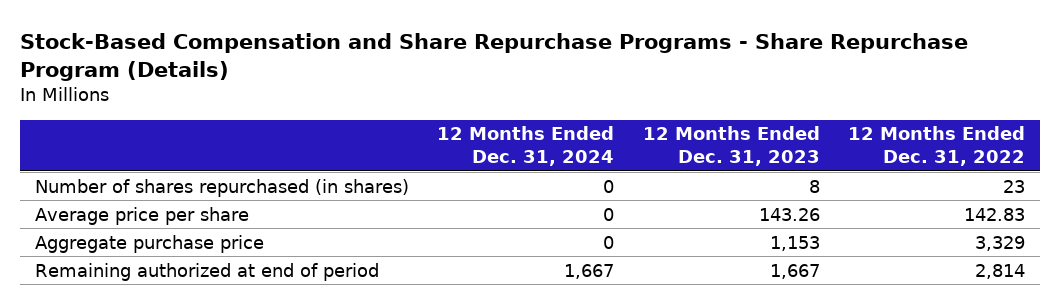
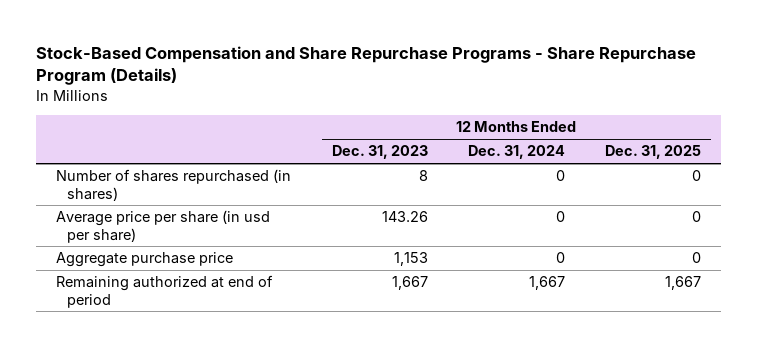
[848,126,1026,167] 12 Months Ended Dec. 31, 2022 -> none
none -> [605,145,702,160] Dec. 31, 2025
[34,206,249,225] Average price per share -> [56,210,271,243] Average price per share (in usd per share)

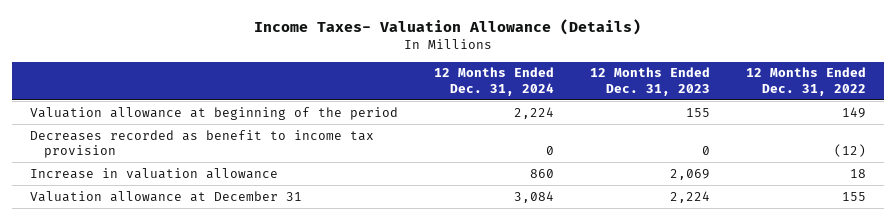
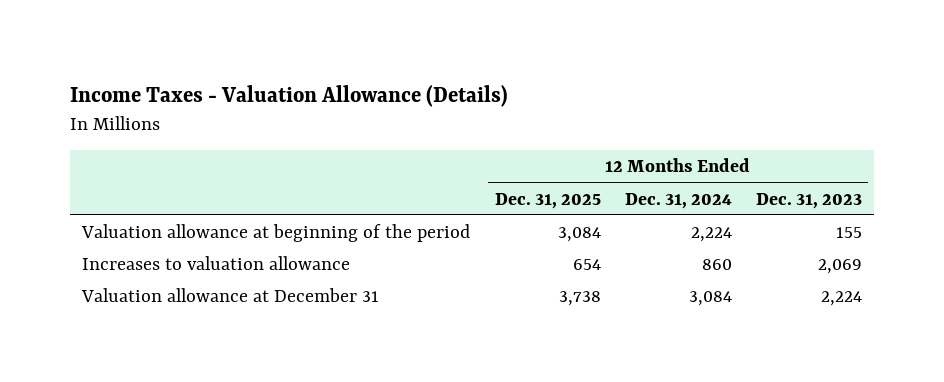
[253,18,641,35] Income Taxes- Valuation Allowance (Details) -> [70,85,509,108] Income Taxes - Valuation Allowance (Details)
[745,67,866,96] 12 Months Ended Dec. 31, 2022 -> none
none -> [494,192,601,209] Dec. 31, 2025
[30,129,375,159] Decreases recorded as benefit to income tax provision -> none
[30,167,279,179] Increase in valuation allowance -> [82,256,351,271] Increases to valuation allowance

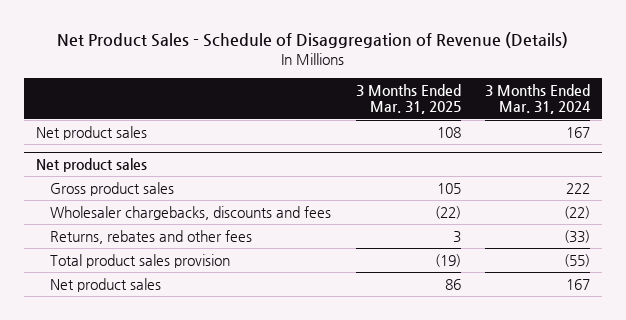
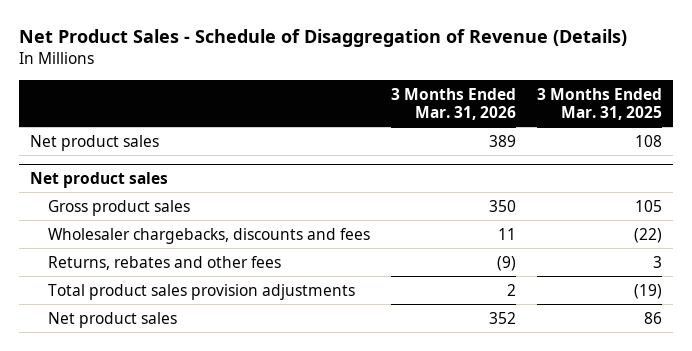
[484,84,591,115] 3 Months Ended Mar. 31, 2024 -> none
none -> [391,87,517,120] 3 Months Ended Mar. 31, 2026
[50,254,231,269] Total product sales provision -> [48,283,356,300] Total product sales provision adjustments

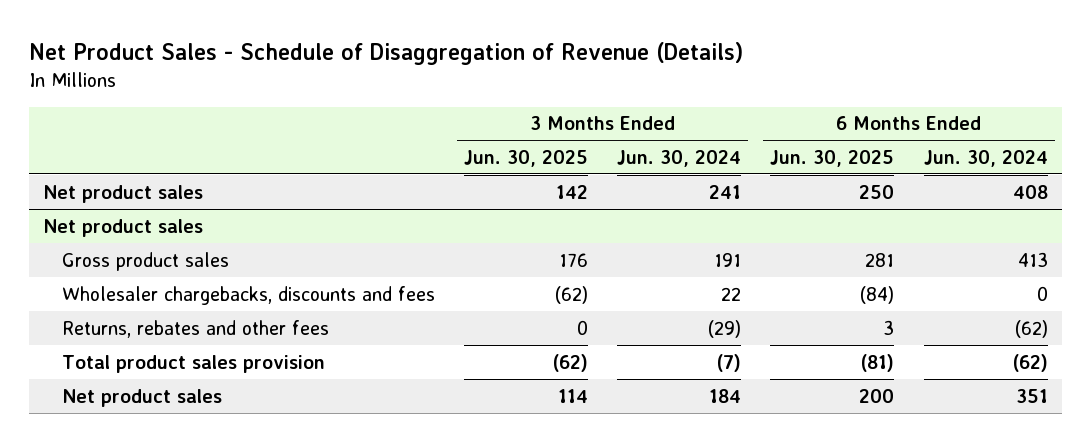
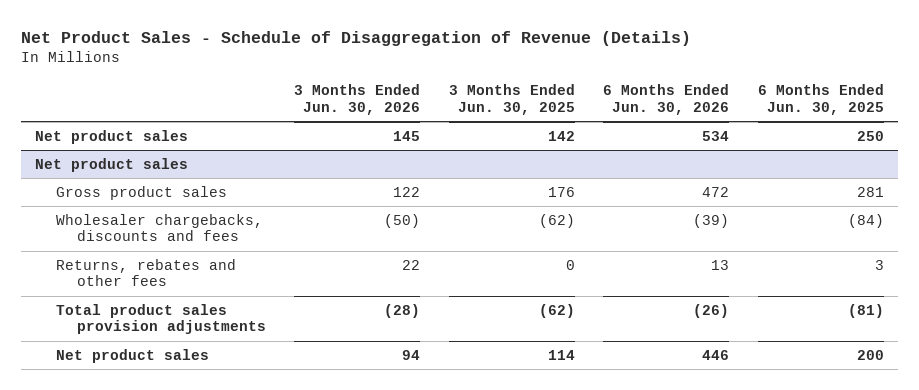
[617,149,742,167] Jun. 30, 2024 -> none
[923,149,1048,167] Jun. 30, 2024 -> none
none -> [294,83,421,115] 3 Months Ended Jun. 30, 2026
none -> [603,83,730,115] 6 Months Ended Jun. 30, 2026
[61,354,325,373] Total product sales provision -> [55,303,267,335] Total product sales provision adjustments

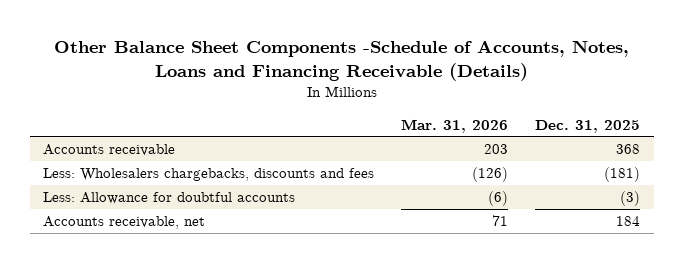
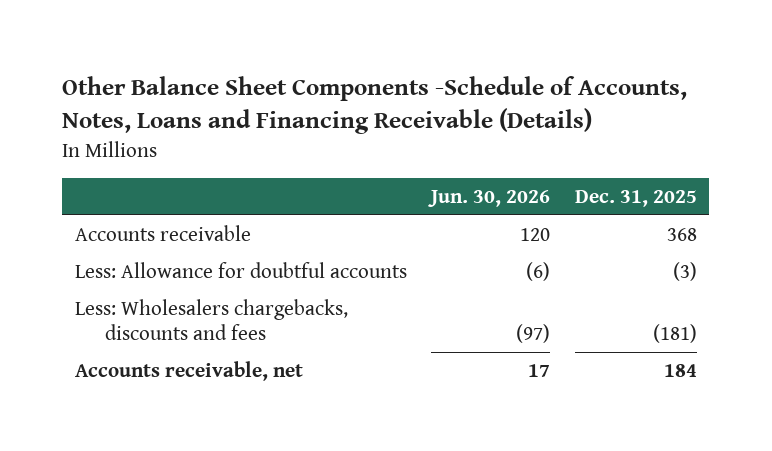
[401,118,509,133] Mar. 31, 2026 -> none
none -> [428,189,551,207] Jun. 30, 2026
[43,168,375,182] Less: Wholesalers chargebacks, discounts and fees -> [74,299,348,341] Less: Wholesalers chargebacks, discounts and fees

